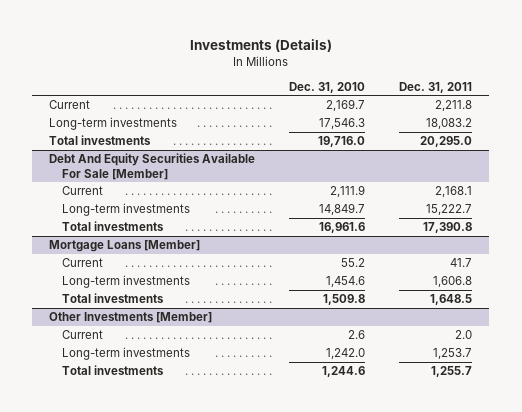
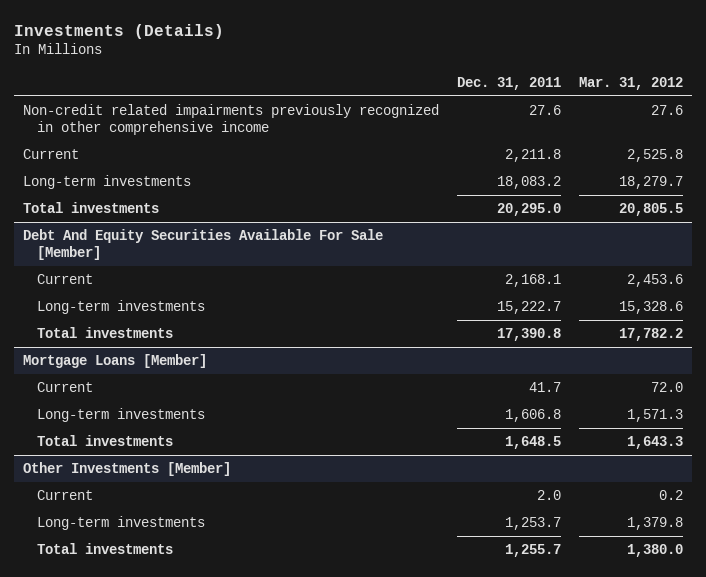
[289,81,366,93] Dec. 31, 2010 -> none
none -> [579,76,684,90] Mar. 31, 2012
none -> [23,104,440,135] Non-credit related impairments previously recognized in other comprehensive income

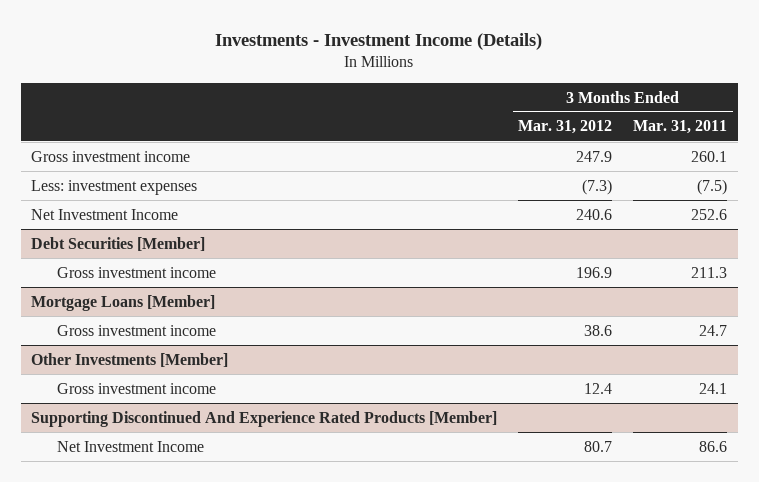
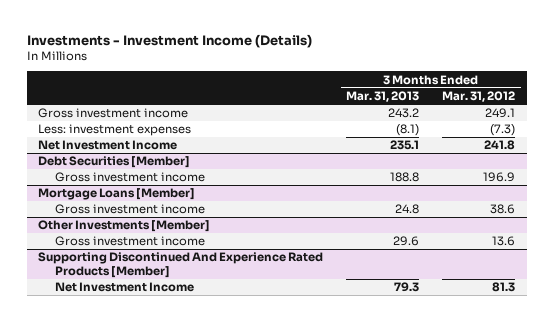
[633,120,728,135] Mar. 31, 2011 -> none
none -> [346,91,420,103] Mar. 31, 2013
[576,150,613,162] 247.9 -> [485,108,516,119] 249.1
[576,208,613,220] 240.6 -> [484,140,516,151] 241.8
[584,382,613,394] 12.4 -> [492,236,516,247] 13.6
[584,440,613,452] 80.7 -> [492,282,516,293] 81.3

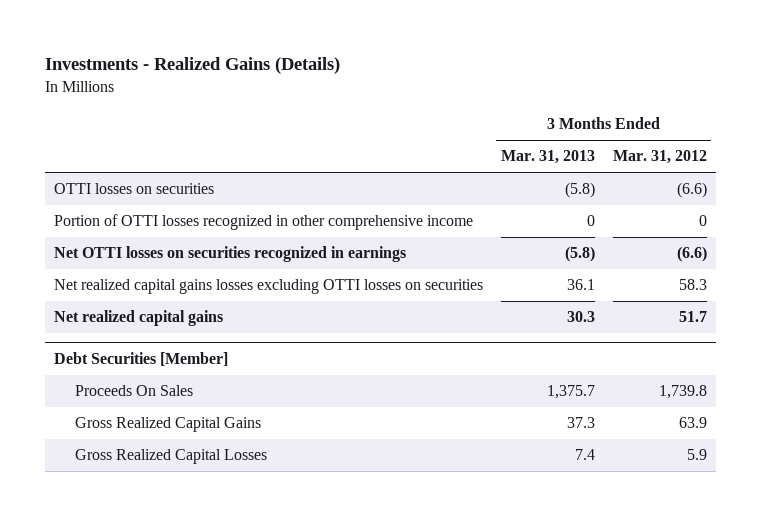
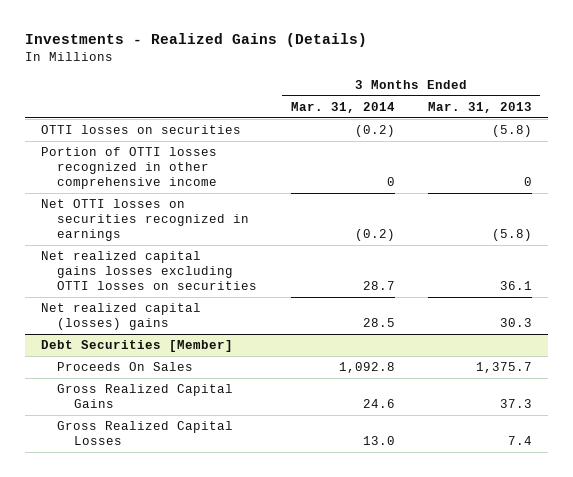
[612,150,707,165] Mar. 31, 2012 -> none
none -> [290,101,395,113] Mar. 31, 2014
[53,310,223,327] Net realized capital gains -> [41,303,202,331] Net realized capital (losses) gains

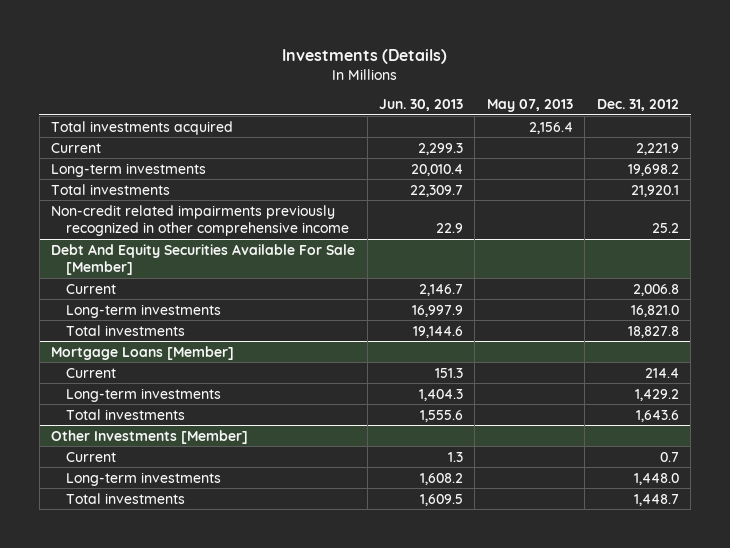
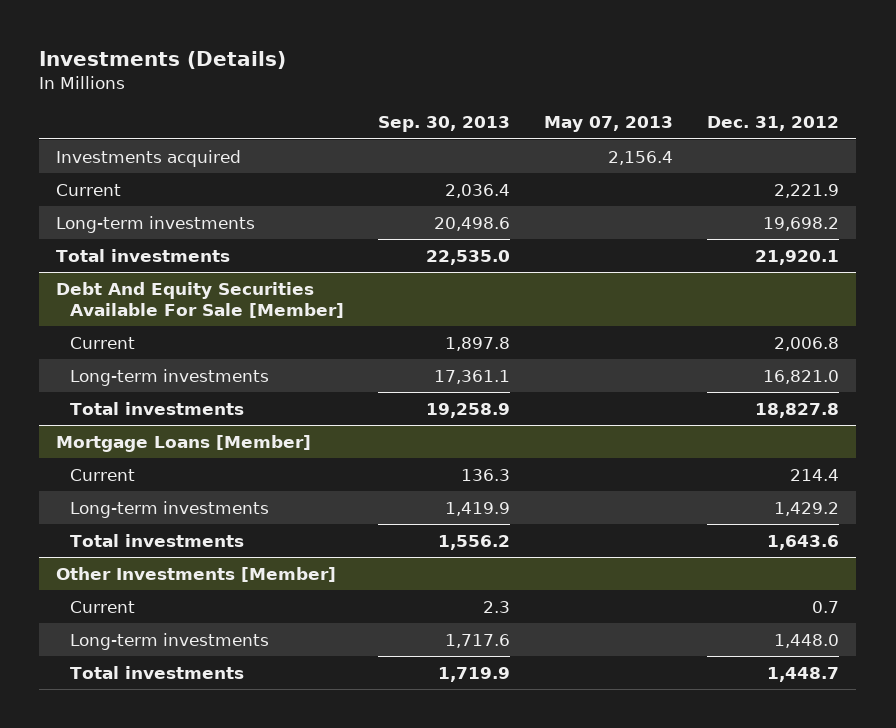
[378,99,463,112] Jun. 30, 2013 -> none
none -> [378,116,511,133] Sep. 30, 2013
[51,120,234,135] Total investments acquired -> [56,149,242,167] Investments acquired
[51,204,350,237] Non-credit related impairments previously recognized in other comprehensive income -> none

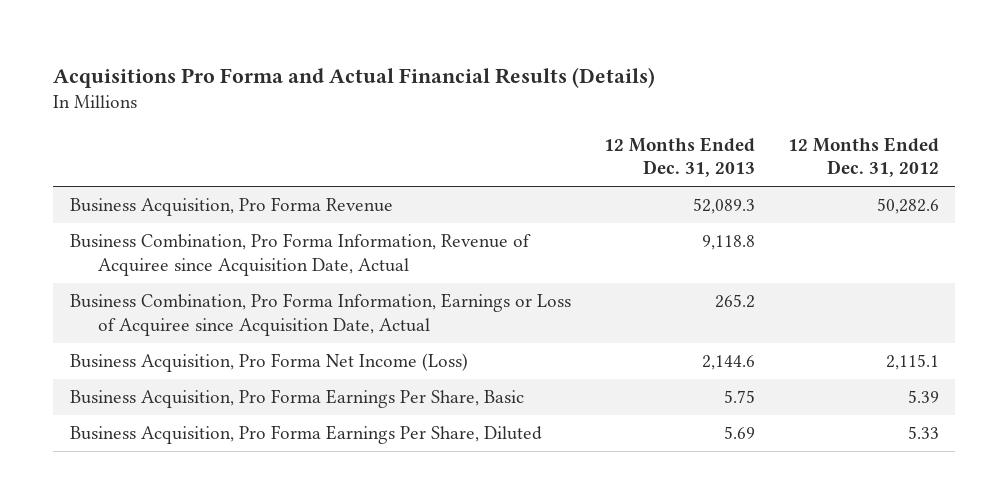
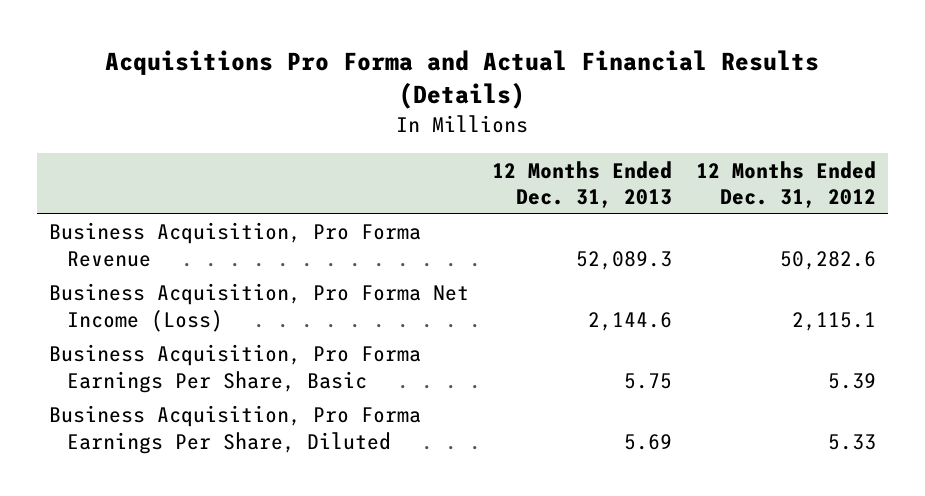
[69,233,531,276] Business Combination, Pro Forma Information, Revenue of Acquiree since Acquisition Date, Actual -> none
[69,293,571,336] Business Combination, Pro Forma Information, Earnings or Loss of Acquiree since Acquisition Date, Actual -> none

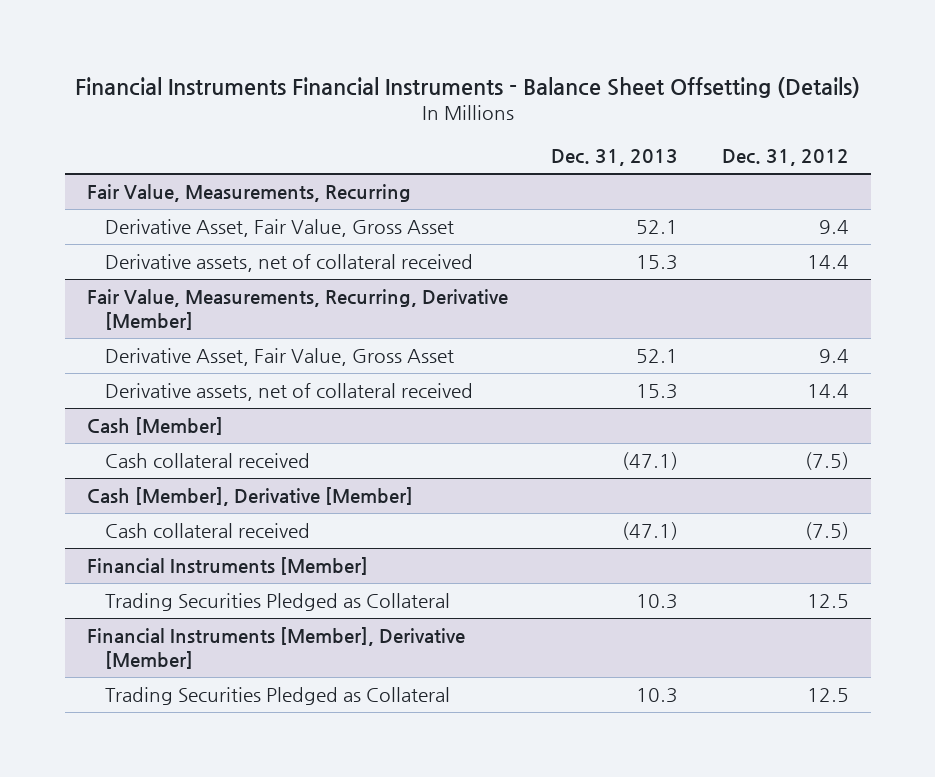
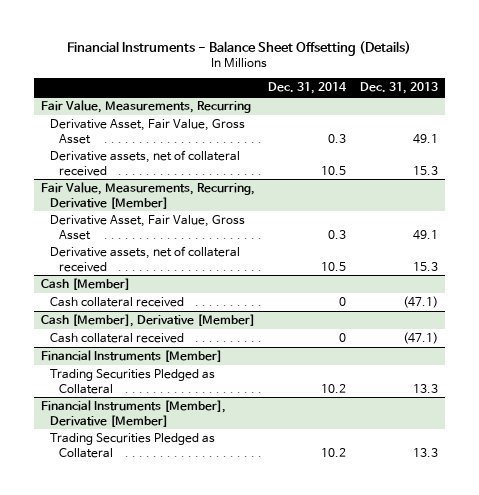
[74,77,860,99] Financial Instruments Financial Instruments - Balance Sheet Offsetting (Details) -> [67,40,412,56] Financial Instruments - Balance Sheet Offsetting (Details)
[721,149,849,167] Dec. 31, 2012 -> none
none -> [268,82,348,95] Dec. 31, 2014
[636,220,679,235] 52.1 -> [413,133,439,144] 49.1
[636,349,679,364] 52.1 -> [413,229,439,240] 49.1
[636,594,679,610] 10.3 -> [413,383,439,393] 13.3
[636,688,679,704] 10.3 -> [413,447,439,457] 13.3

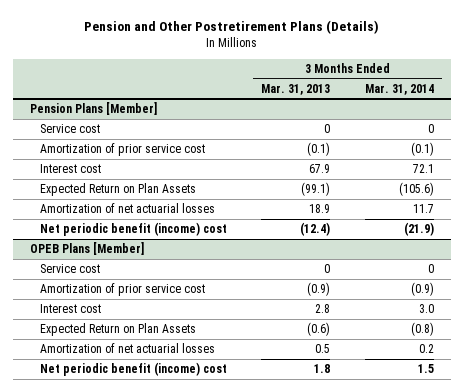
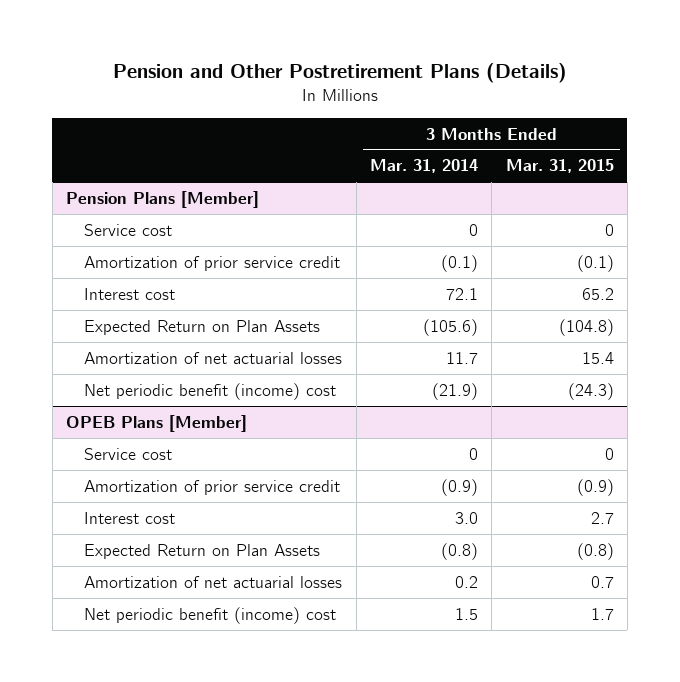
[261,83,331,95] Mar. 31, 2013 -> none
none -> [505,159,614,174] Mar. 31, 2015
[39,143,205,157] Amortization of prior service cost -> [84,255,341,271] Amortization of prior service credit
[39,283,205,297] Amortization of prior service cost -> [84,479,341,495] Amortization of prior service credit

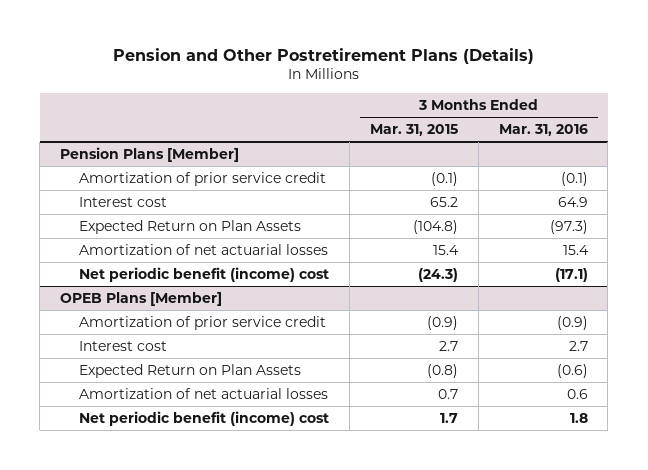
[369,159,478,174] Mar. 31, 2014 -> none
none -> [498,124,588,137] Mar. 31, 2016
[84,223,173,236] Service cost -> none
[84,447,173,460] Service cost -> none

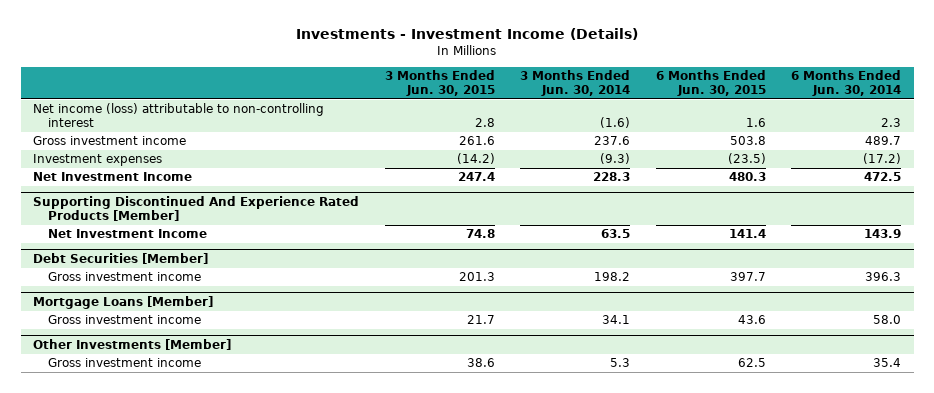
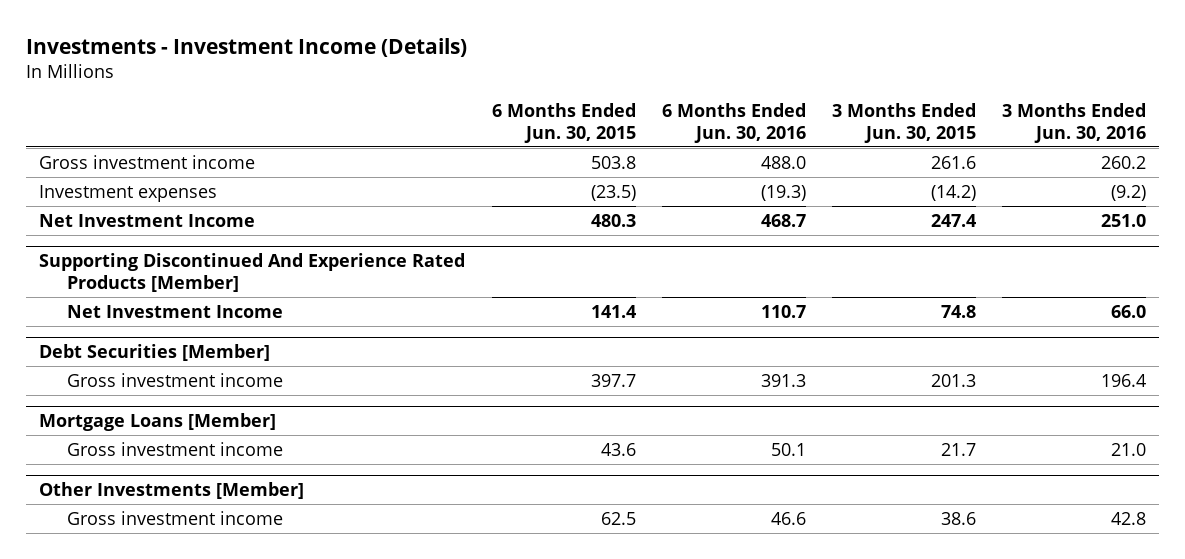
[520,70,631,97] 3 Months Ended Jun. 30, 2014 -> none
[790,70,901,97] 6 Months Ended Jun. 30, 2014 -> none
none -> [661,102,806,143] 6 Months Ended Jun. 30, 2016
none -> [1001,102,1146,143] 3 Months Ended Jun. 30, 2016
[33,103,325,128] Net income (loss) attributable to non-controlling interest -> none

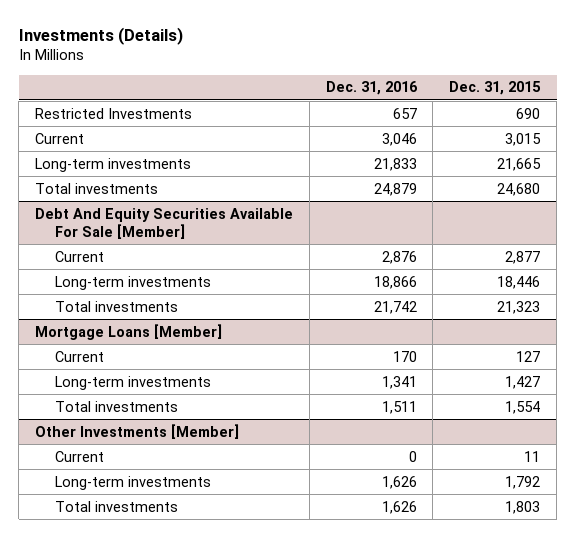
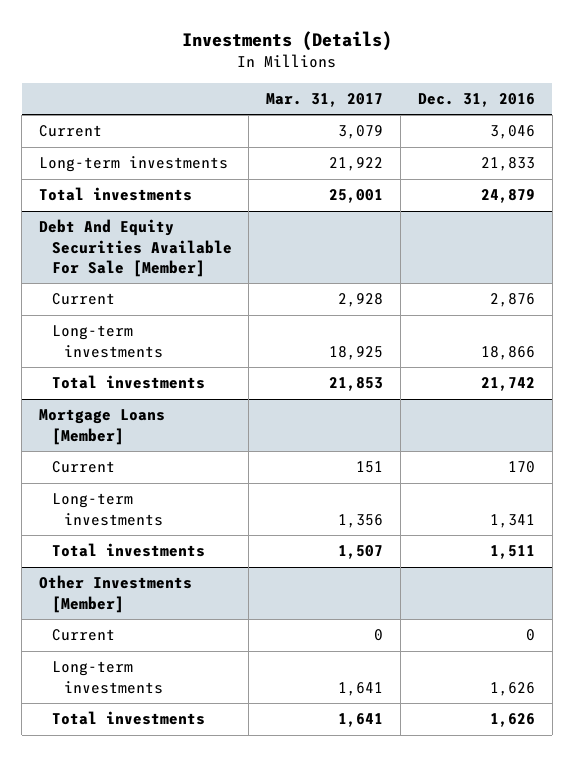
[449,81,542,96] Dec. 31, 2015 -> none
none -> [266,92,384,107] Mar. 31, 2017
[34,107,192,119] Restricted Investments -> none

